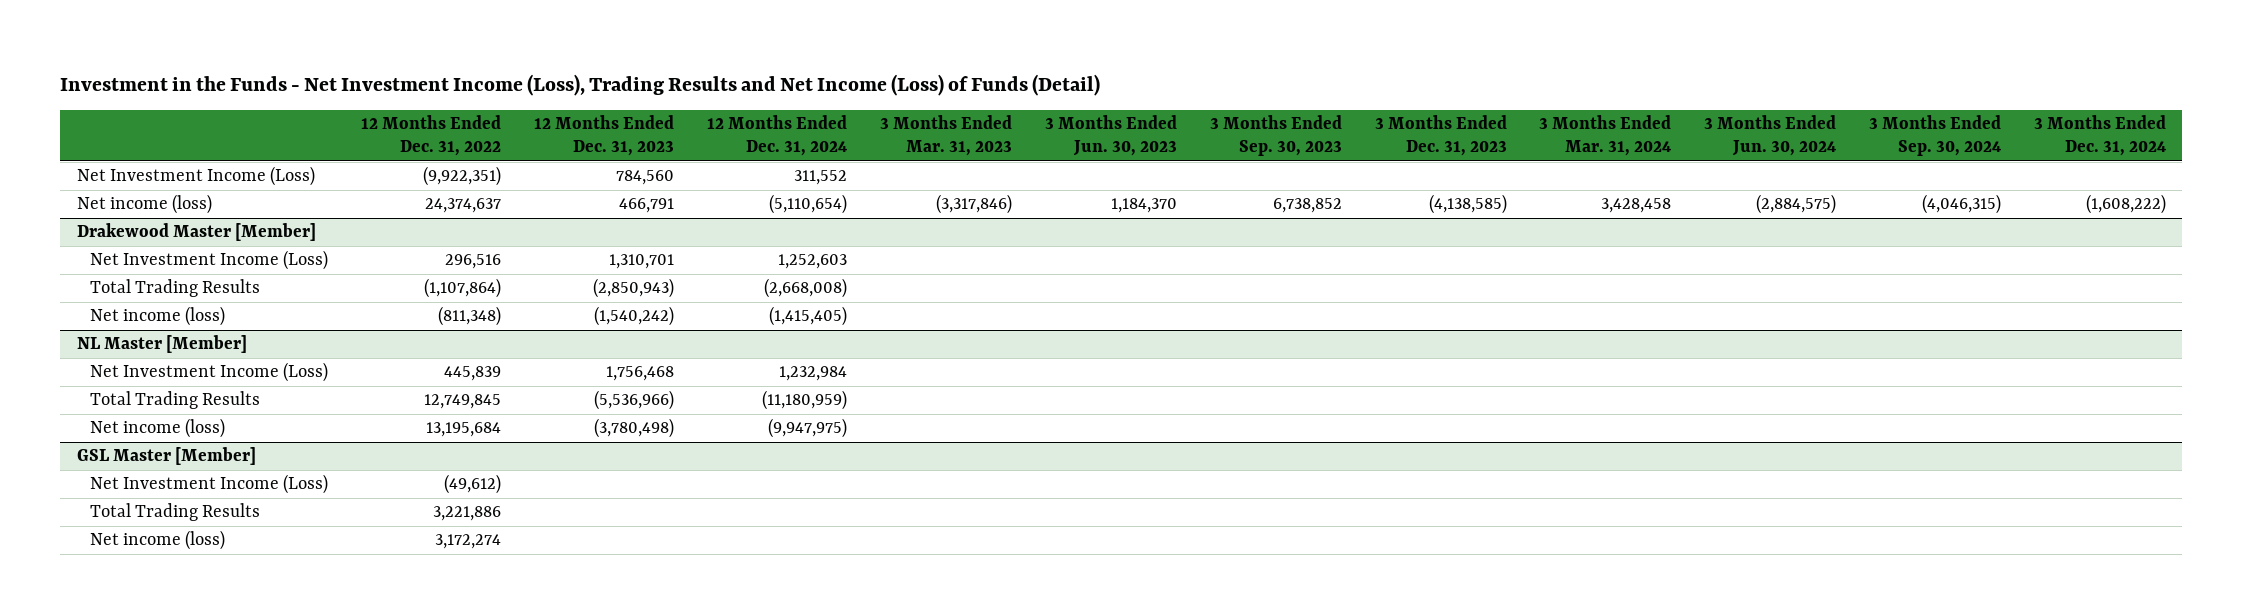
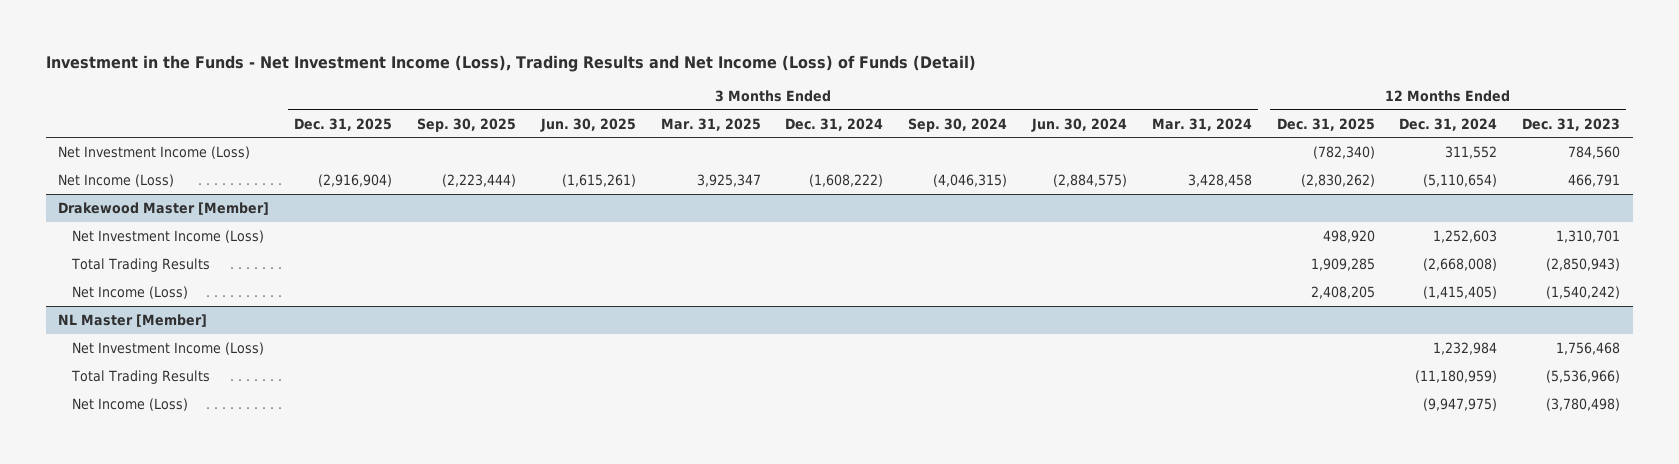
[361,115,502,157] 12 Months Ended Dec. 31, 2022 -> none
[879,115,1012,157] 3 Months Ended Mar. 31, 2023 -> none
[1044,115,1177,157] 3 Months Ended Jun. 30, 2023 -> none
[1209,115,1342,157] 3 Months Ended Sep. 30, 2023 -> none
[1374,115,1507,157] 3 Months Ended Dec. 31, 2023 -> none
none -> [294,117,393,131] Dec. 31, 2025
none -> [416,117,516,132] Sep. 30, 2025
none -> [539,117,636,132] Jun. 30, 2025
none -> [660,117,761,131] Mar. 31, 2025
none -> [1276,117,1375,131] Dec. 31, 2025
[76,194,212,215] Net income (loss) -> [58,173,175,187] Net Income (Loss)
[90,306,226,327] Net income (loss) -> [71,285,188,299] Net Income (Loss)
[76,447,256,466] GSL Master [Member] -> none
[90,474,329,495] Net Investment Income (Loss) -> none
[90,503,261,522] Total Trading Results -> none
[90,530,226,551] Net income (loss) -> none
[90,418,226,439] Net income (loss) -> [71,397,188,411] Net Income (Loss)

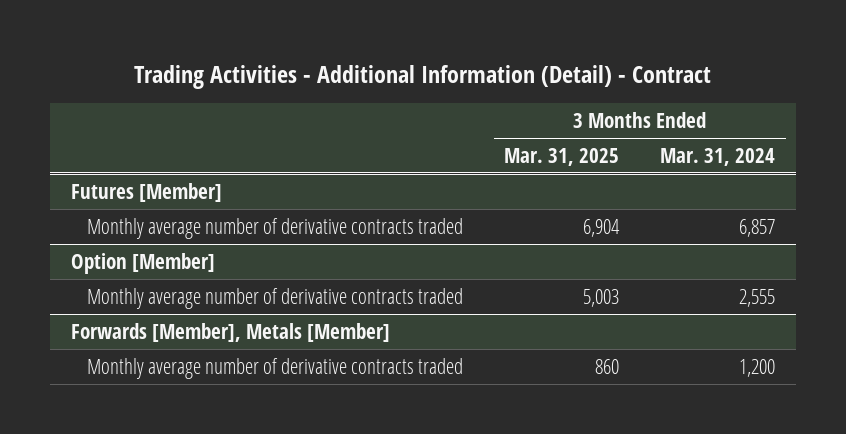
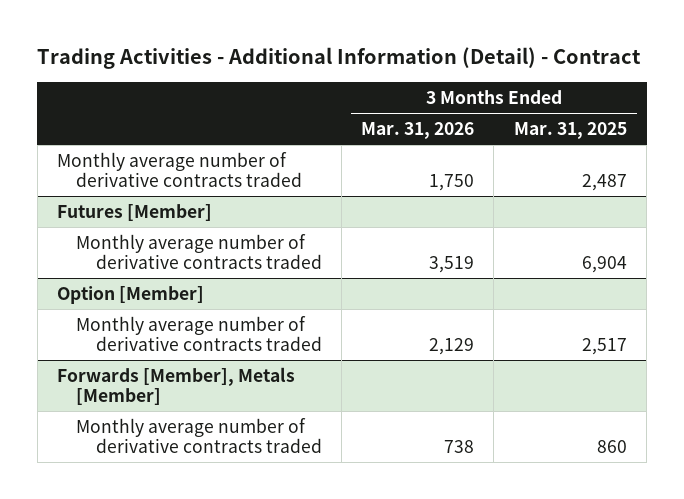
[660,147,776,166] Mar. 31, 2024 -> none
none -> [361,122,475,140] Mar. 31, 2026
none -> [57,152,303,188] Monthly average number of derivative contracts traded
[583,288,620,307] 5,003 -> [581,338,627,356] 2,517

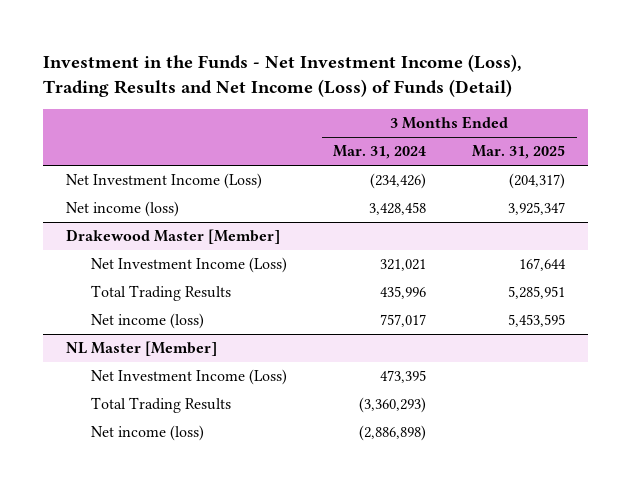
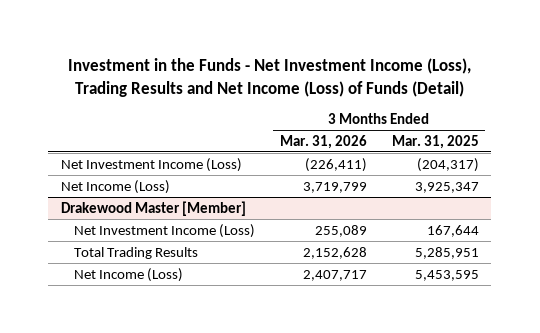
[333,145,427,160] Mar. 31, 2024 -> none
none -> [279,134,367,149] Mar. 31, 2026
[65,201,179,218] Net income (loss) -> [60,179,170,194] Net Income (Loss)
[65,341,217,357] NL Master [Member] -> none
[91,369,288,386] Net Investment Income (Loss) -> none
[91,397,232,414] Total Trading Results -> none
[91,425,205,442] Net income (loss) -> none
[91,313,205,330] Net income (loss) -> [73,267,183,282] Net Income (Loss)

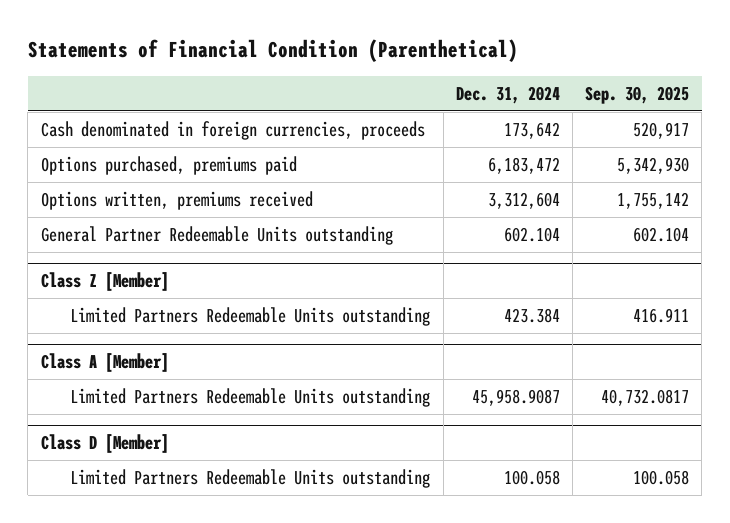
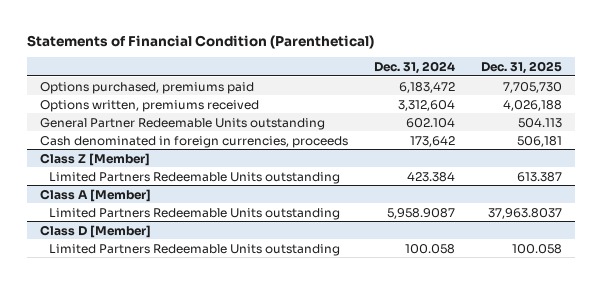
[585,85,690,104] Sep. 30, 2025 -> none
none -> [481,61,563,75] Dec. 31, 2025
[40,120,425,140] Cash denominated in foreign currencies, proceeds -> [40,135,349,148] Cash denominated in foreign currencies, proceeds
[471,388,560,406] 45,958.9087 -> [387,207,456,219] 5,958.9087

